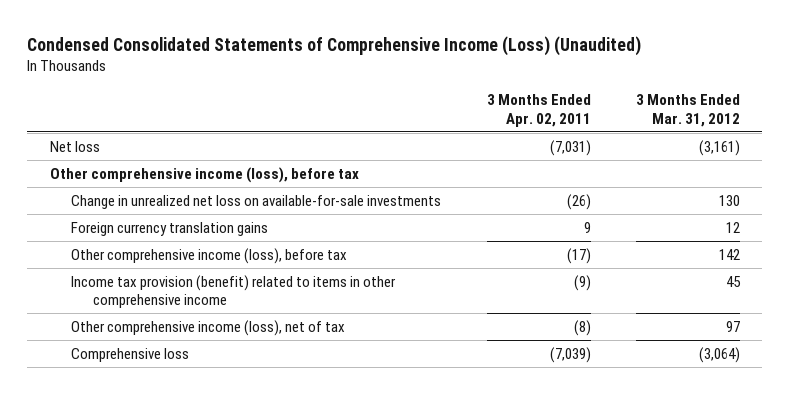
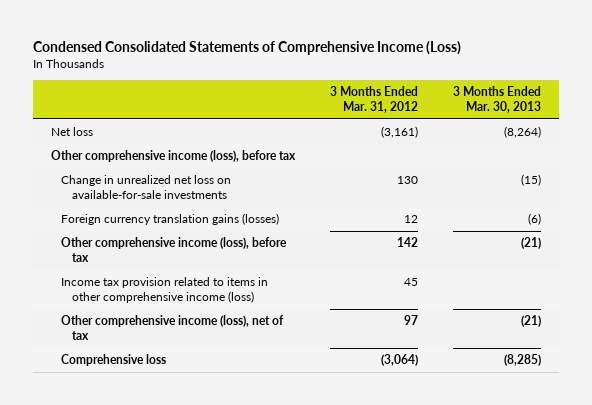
[27,35,642,56] Condensed Consolidated Statements of Comprehensive Income (Loss) (Unaudited) -> [33,40,462,55] Condensed Consolidated Statements of Comprehensive Income (Loss)
[486,94,591,127] 3 Months Ended Apr. 02, 2011 -> none
none -> [453,85,542,114] 3 Months Ended Mar. 30, 2013
[71,221,269,236] Foreign currency translation gains -> [61,213,280,226] Foreign currency translation gains (losses)
[71,274,397,309] Income tax provision (benefit) related to items in other comprehensive income -> [61,277,269,304] Income tax provision related to items in other comprehensive income (loss)

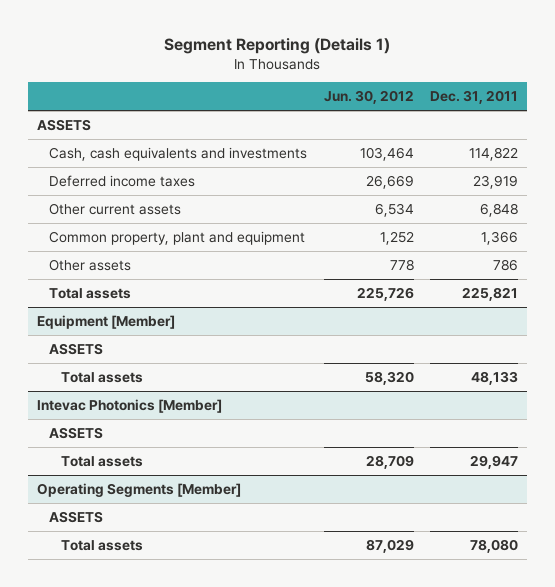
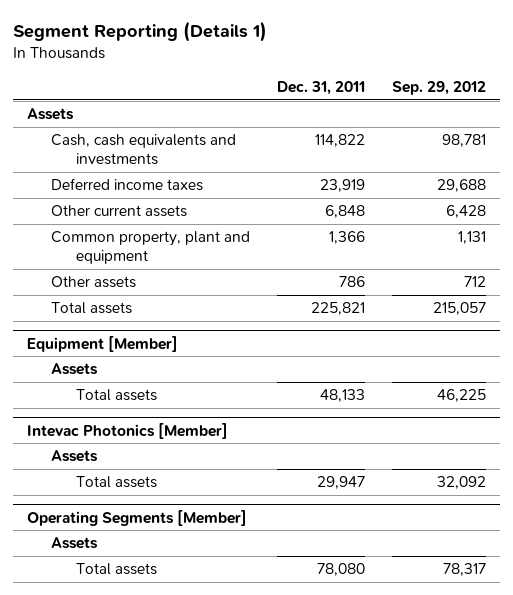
[323,90,414,105] Jun. 30, 2012 -> none
none -> [392,81,487,96] Sep. 29, 2012
[36,118,91,131] ASSETS -> [26,108,74,121] Assets
[48,342,103,355] ASSETS -> [51,363,99,376] Assets
[48,426,103,439] ASSETS -> [51,450,99,463] Assets
[48,510,103,523] ASSETS -> [51,537,99,550] Assets

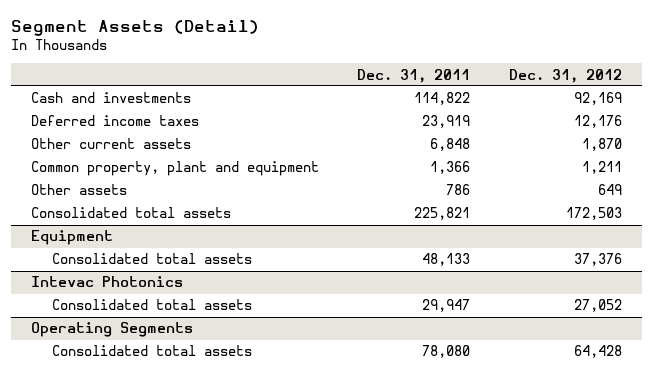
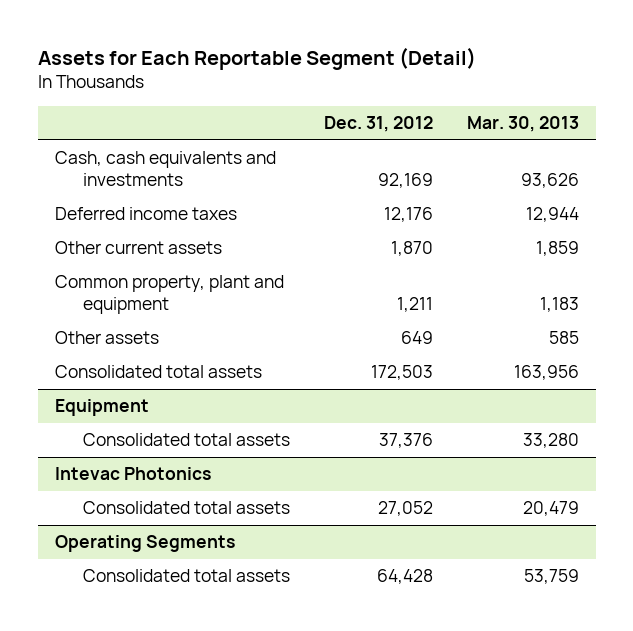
[11,20,260,37] Segment Assets (Detail) -> [37,46,476,70] Assets for Each Reportable Segment (Detail)
[357,68,471,83] Dec. 31, 2011 -> none
none -> [466,116,579,133] Mar. 30, 2013
[30,92,191,104] Cash and investments -> [54,151,276,187] Cash, cash equivalents and investments

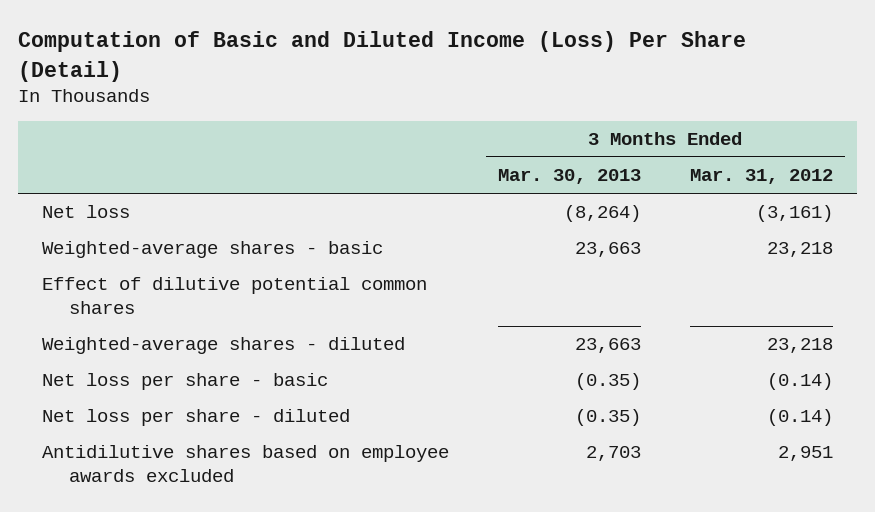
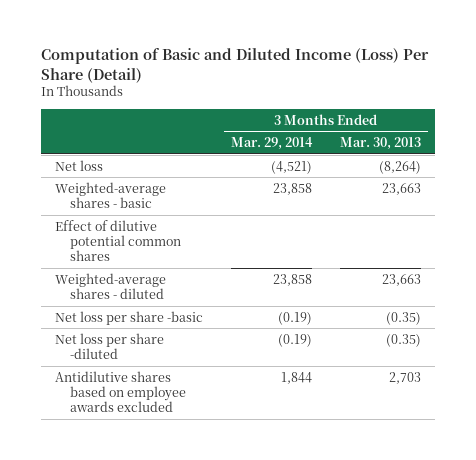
[689,169,833,185] Mar. 31, 2012 -> none
none -> [231,137,314,151] Mar. 29, 2014
[42,373,329,391] Net loss per share - basic -> [54,310,203,325] Net loss per share -basic
[42,409,351,427] Net loss per share - diluted -> [54,332,164,360] Net loss per share -diluted

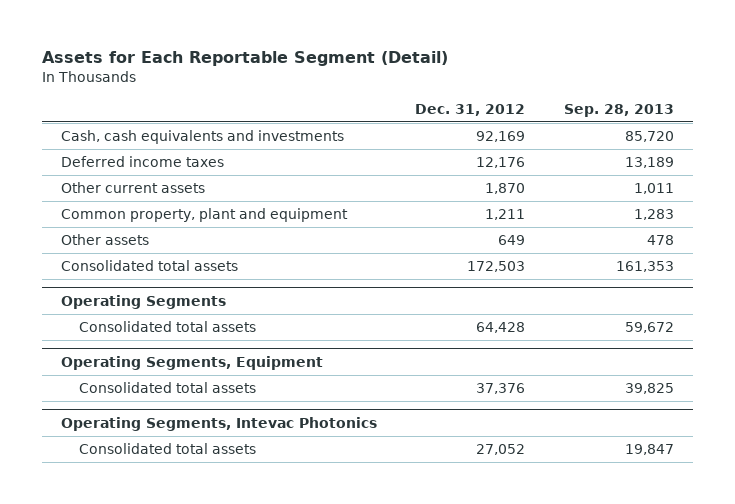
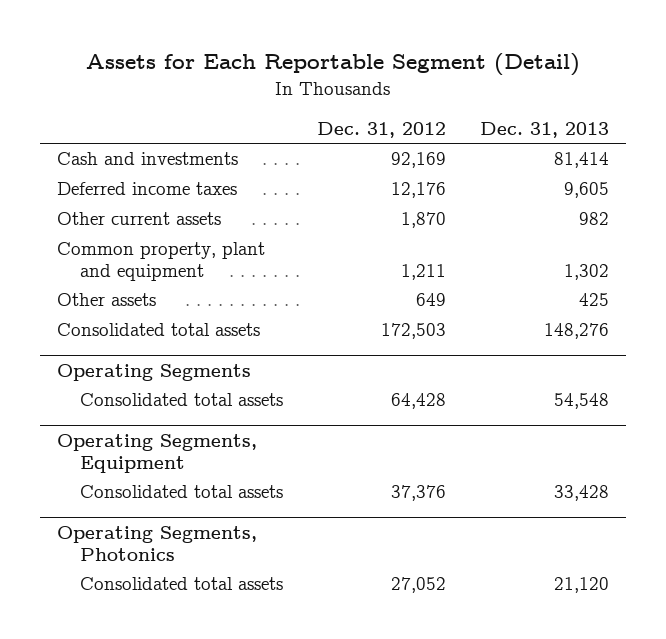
[563,103,674,117] Sep. 28, 2013 -> none
none -> [480,121,610,138] Dec. 31, 2013
[60,130,344,145] Cash, cash equivalents and investments -> [57,152,239,166] Cash and investments
[60,416,377,431] Operating Segments, Intevac Photonics -> [57,526,258,561] Operating Segments, Photonics

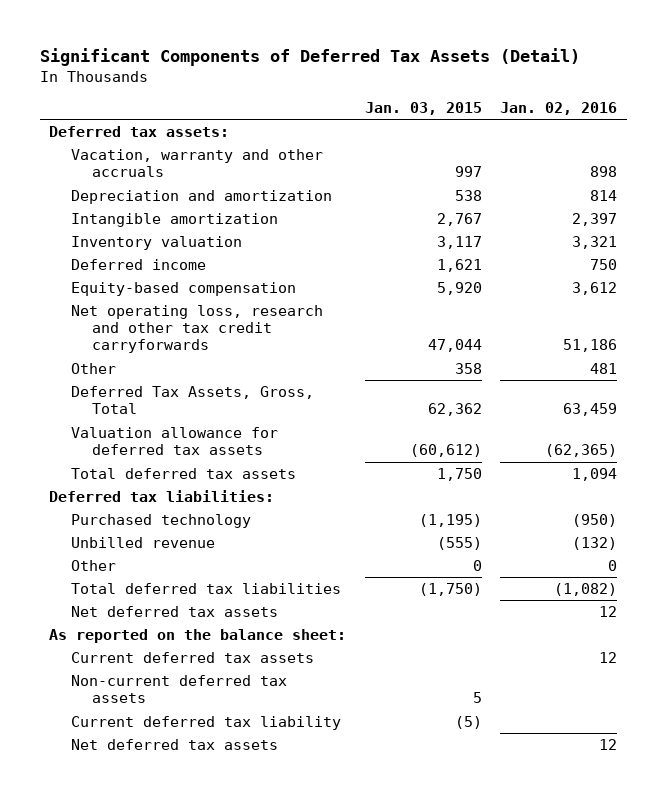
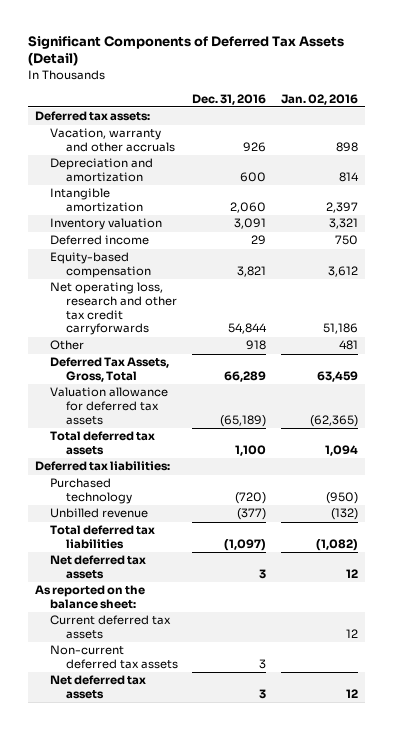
[364,101,482,115] Jan. 03, 2015 -> none
none -> [192,93,267,105] Dec. 31, 2016
[70,559,116,571] Other -> none
[70,715,341,730] Current deferred tax liability -> none

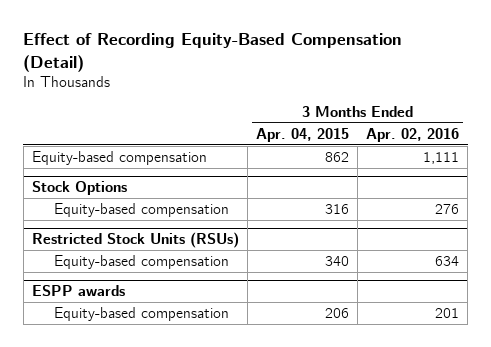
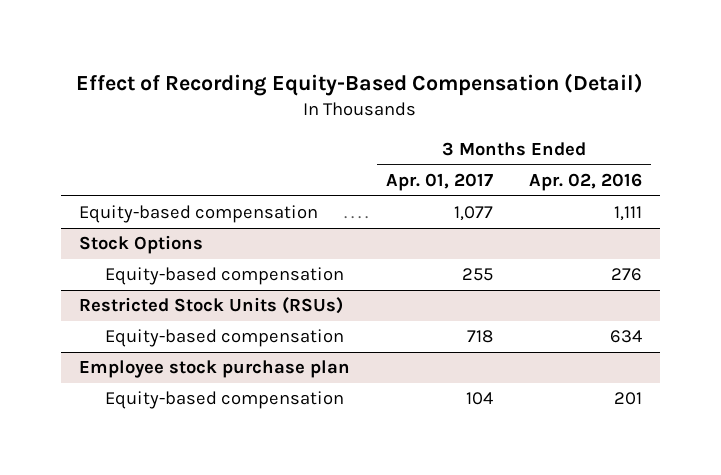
[255,127,349,142] Apr. 04, 2015 -> none
none -> [385,173,493,192] Apr. 01, 2017
[31,285,125,297] ESPP awards -> [78,360,350,379] Employee stock purchase plan

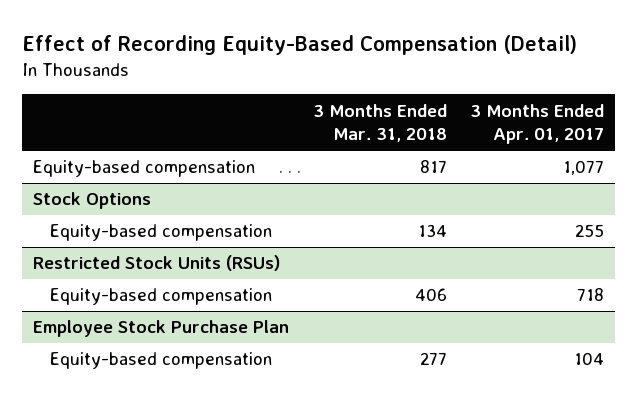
[528,173,642,192] Apr. 02, 2016 -> none
none -> [312,103,447,143] 3 Months Ended Mar. 31, 2018
[78,360,350,379] Employee stock purchase plan -> [33,320,290,338] Employee Stock Purchase Plan

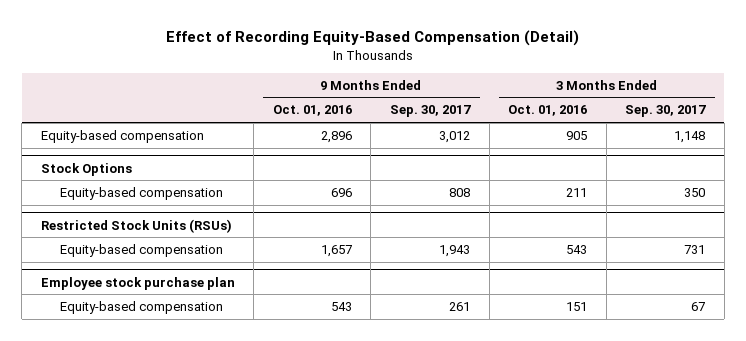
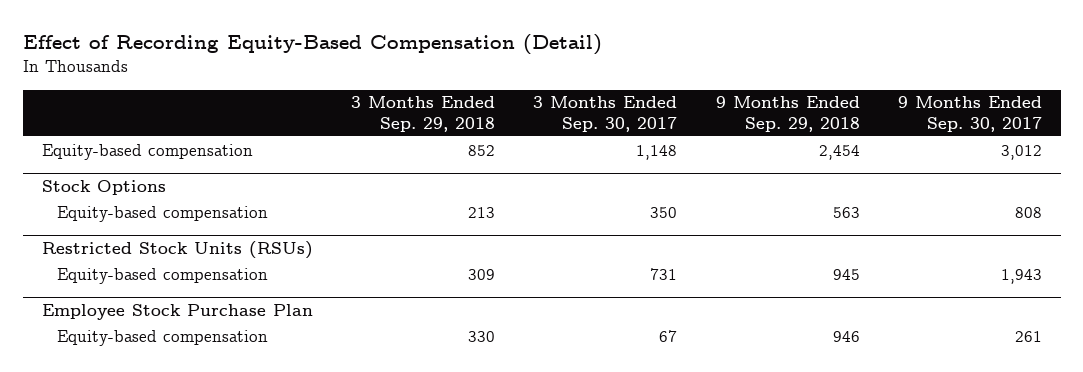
[272,105,352,117] Oct. 01, 2016 -> none
[508,105,588,117] Oct. 01, 2016 -> none
none -> [350,96,495,132] 3 Months Ended Sep. 29, 2018
none -> [715,96,860,132] 9 Months Ended Sep. 29, 2018
[40,276,235,290] Employee stock purchase plan -> [41,303,313,320] Employee Stock Purchase Plan

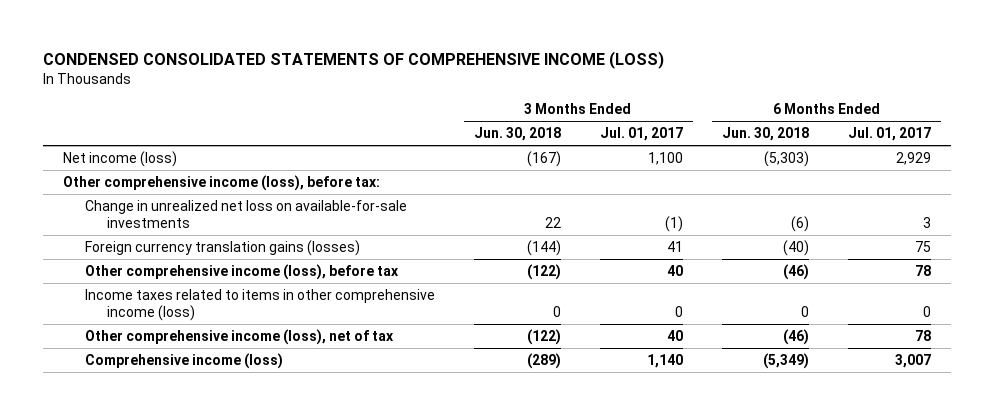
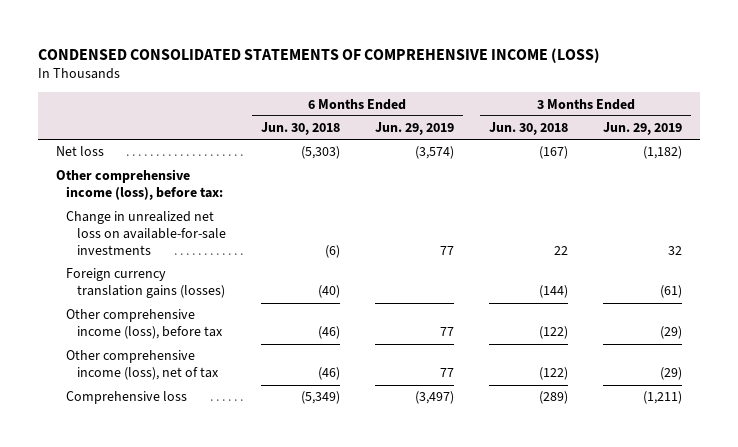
[599,127,683,142] Jul. 01, 2017 -> none
[848,127,932,142] Jul. 01, 2017 -> none
none -> [374,122,454,136] Jun. 29, 2019
none -> [603,122,683,136] Jun. 29, 2019
[62,150,177,167] Net income (loss) -> [55,146,104,157] Net loss
[84,288,435,322] Income taxes related to items in other comprehensive income (loss) -> none
[84,352,283,369] Comprehensive income (loss) -> [66,391,188,405] Comprehensive loss

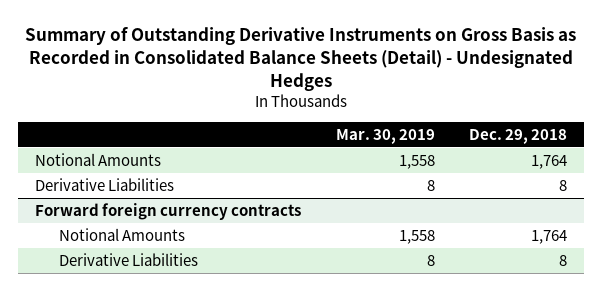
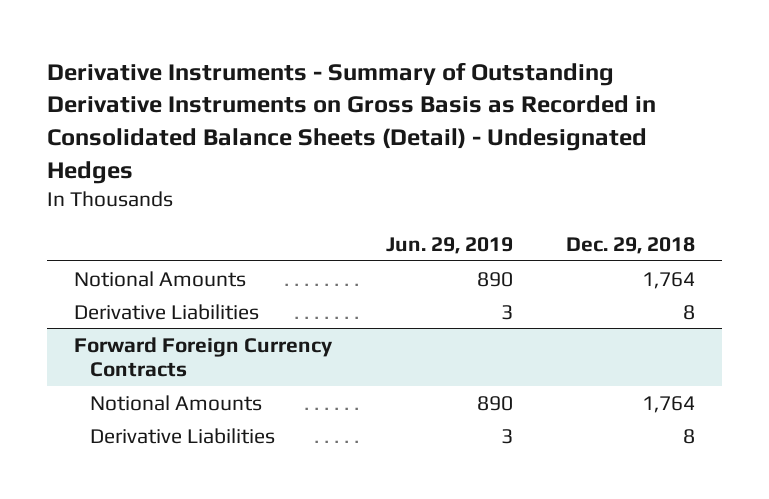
[25,27,577,91] Summary of Outstanding Derivative Instruments on Gross Basis as Recorded in Consolidated Balance Sheets (Detail) - Undesignated Hedges -> [47,61,657,184] Derivative Instruments - Summary of Outstanding Derivative Instruments on Gross Basis as Recorded in Consolidated Balance Sheets (Detail) - Undesignated Hedges
[335,128,435,144] Mar. 30, 2019 -> none
none -> [385,236,513,254] Jun. 29, 2019
[35,202,302,220] Forward foreign currency contracts -> [74,336,334,378] Forward Foreign Currency Contracts

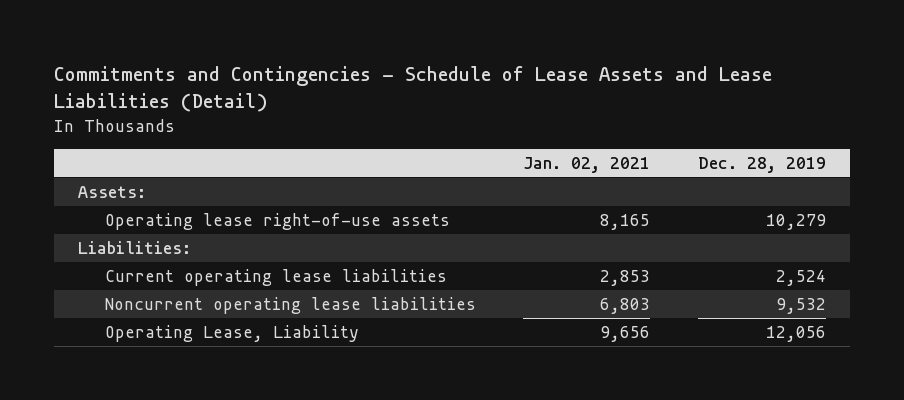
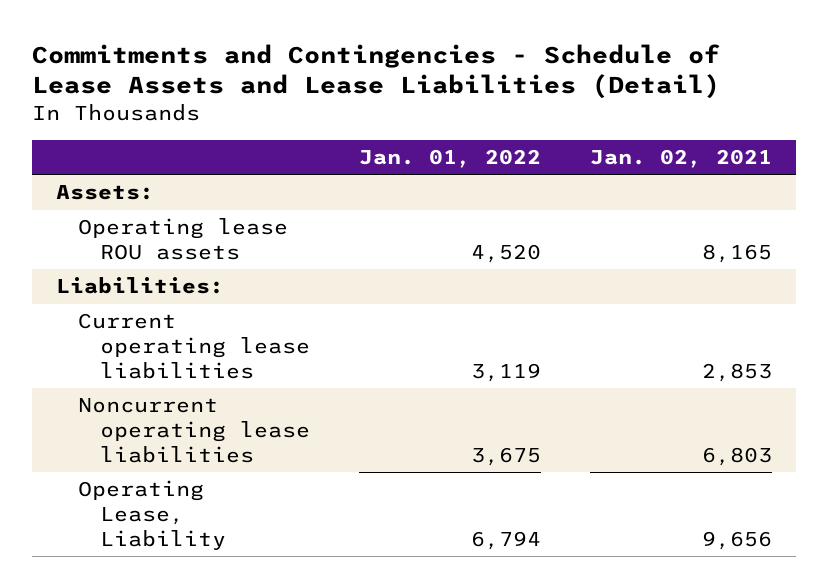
[697,156,826,173] Dec. 28, 2019 -> none
none -> [358,148,541,168] Jan. 01, 2022
[104,212,450,230] Operating lease right-of-use assets -> [77,218,288,261] Operating lease ROU assets

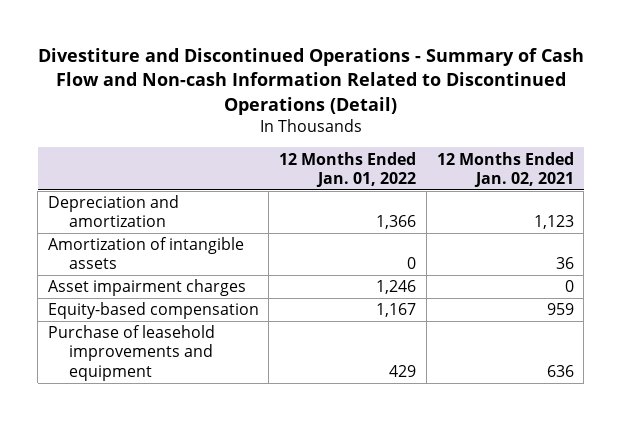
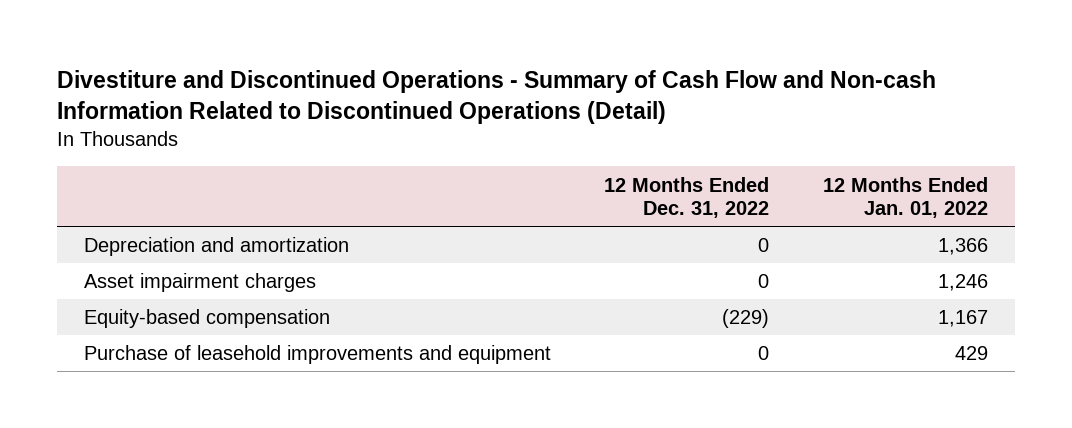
[436,151,574,187] 12 Months Ended Jan. 02, 2021 -> none
none -> [604,176,770,219] 12 Months Ended Dec. 31, 2022
[47,237,244,270] Amortization of intangible assets -> none

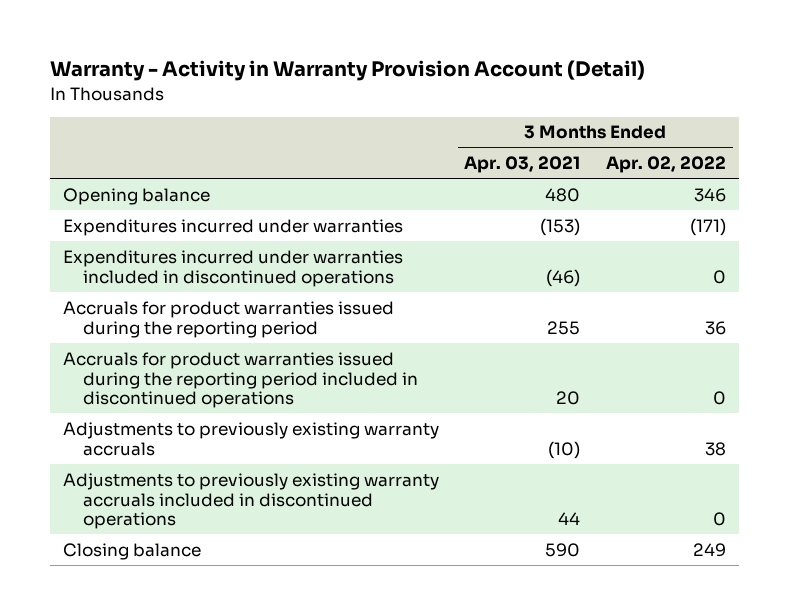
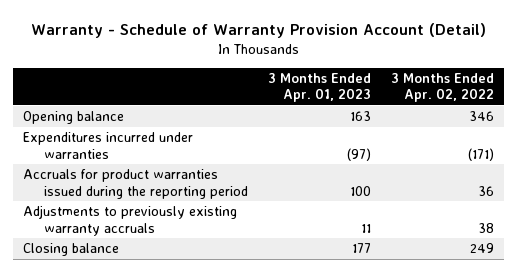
[49,60,645,82] Warranty - Activity in Warranty Provision Account (Detail) -> [30,22,486,38] Warranty - Schedule of Warranty Provision Account (Detail)
[464,156,581,174] Apr. 03, 2021 -> none
none -> [268,72,372,103] 3 Months Ended Apr. 01, 2023
[62,249,403,287] Expenditures incurred under warranties included in discontinued operations -> none
[62,351,419,409] Accruals for product warranties issued during the reporting period included in discontinued operations -> none
[62,472,439,530] Adjustments to previously existing warranty accruals included in discontinued operations -> none

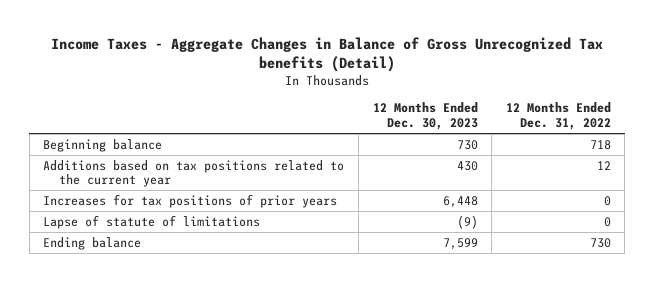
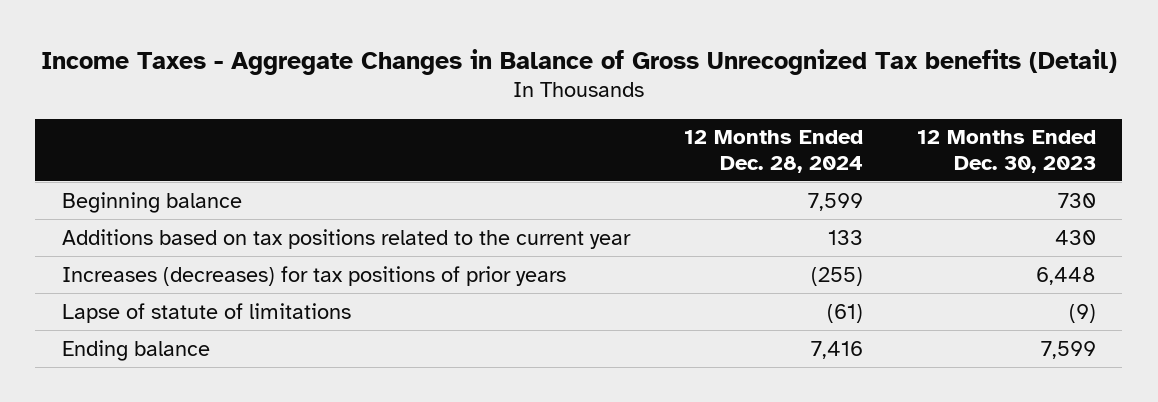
[505,102,611,130] 12 Months Ended Dec. 31, 2022 -> none
none -> [683,130,863,173] 12 Months Ended Dec. 28, 2024
[43,193,338,208] Increases for tax positions of prior years -> [62,265,567,286] Increases (decreases) for tax positions of prior years

